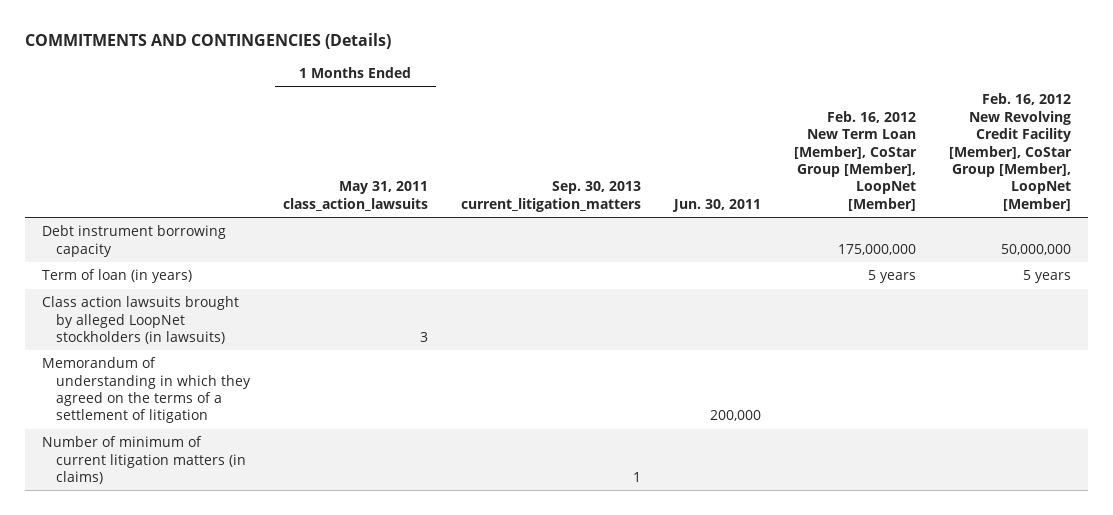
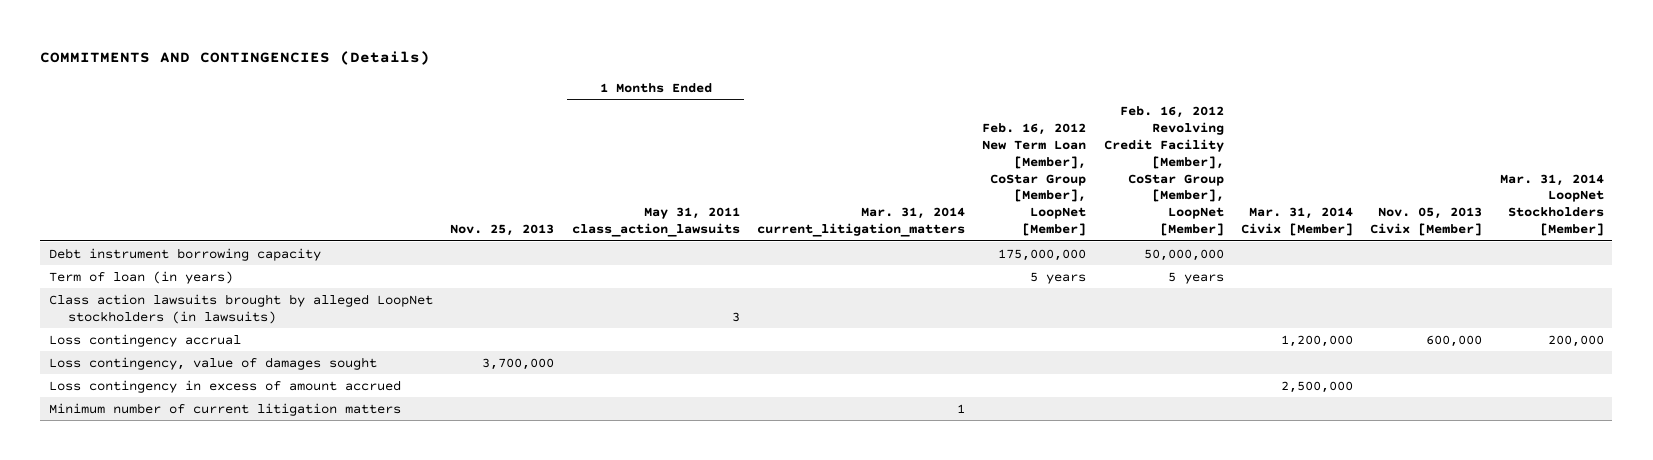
[461,181,642,212] Sep. 30, 2013 current_litigation_matters -> none
[672,198,762,212] Jun. 30, 2011 -> none
[949,93,1073,211] Feb. 16, 2012 New Revolving Credit Facility [Member], CoStar Group [Member], LoopNet [Member] -> none
none -> [450,224,555,237] Nov. 25, 2013
none -> [757,207,966,238] Mar. 31, 2014 current_litigation_matters
none -> [1103,106,1224,237] Feb. 16, 2012 Revolving Credit Facility [Member], CoStar Group [Member], LoopNet [Member]
none -> [1241,207,1354,237] Mar. 31, 2014 Civix [Member]
none -> [1370,207,1483,237] Nov. 05, 2013 Civix [Member]
none -> [1499,173,1604,237] Mar. 31, 2014 LoopNet Stockholders [Member]
none -> [49,333,242,347] Loss contingency accrual
none -> [49,356,378,370] Loss contingency, value of damages sought
[41,357,251,424] Memorandum of understanding in which they agreed on the terms of a settlement of litigation -> [49,379,402,393] Loss contingency in excess of amount accrued
[41,436,246,484] Number of minimum of current litigation matters (in claims) -> [49,402,402,416] Minimum number of current litigation matters

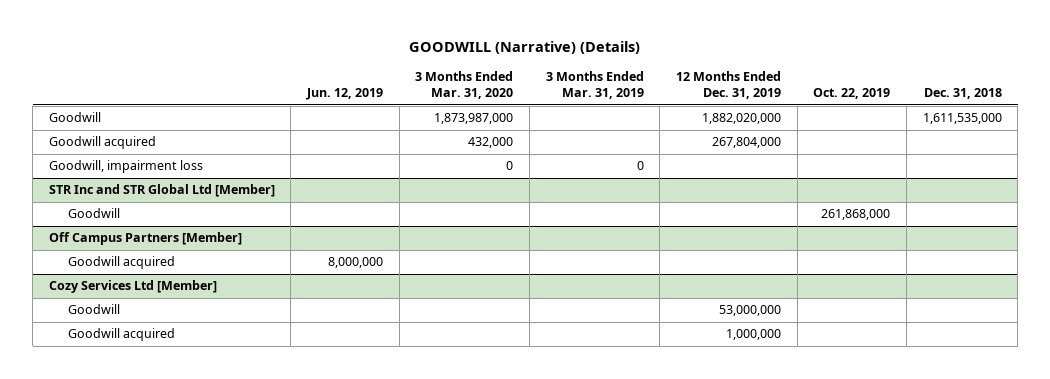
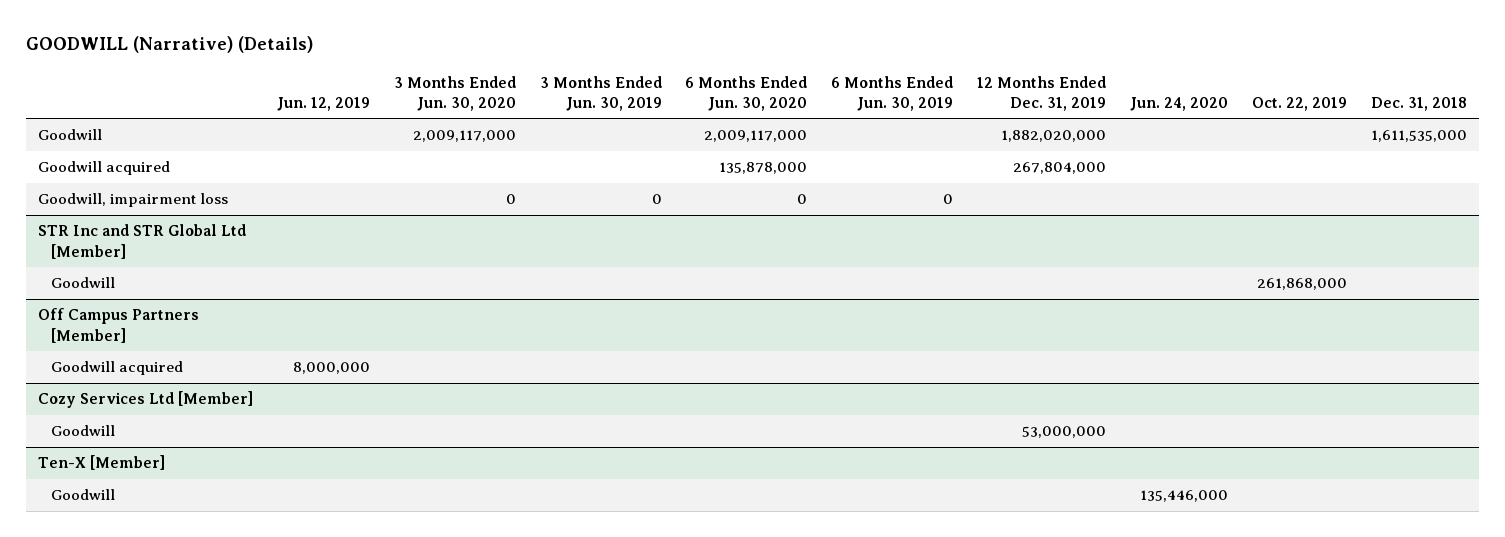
[415,71,514,100] 3 Months Ended Mar. 31, 2020 -> none
[545,71,644,100] 3 Months Ended Mar. 31, 2019 -> none
none -> [393,75,516,111] 3 Months Ended Jun. 30, 2020
none -> [539,75,662,111] 3 Months Ended Jun. 30, 2019
none -> [685,75,808,111] 6 Months Ended Jun. 30, 2020
none -> [831,75,954,111] 6 Months Ended Jun. 30, 2019
none -> [1129,96,1228,111] Jun. 24, 2020
[67,328,175,342] Goodwill acquired -> none
none -> [37,455,165,471] Ten-X [Member]
none -> [51,489,116,501] Goodwill

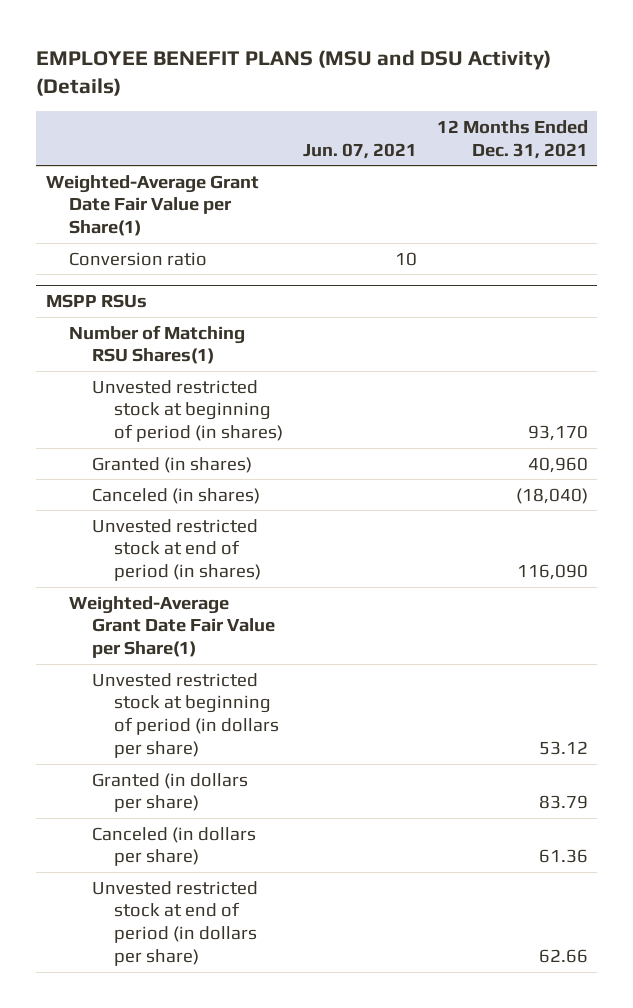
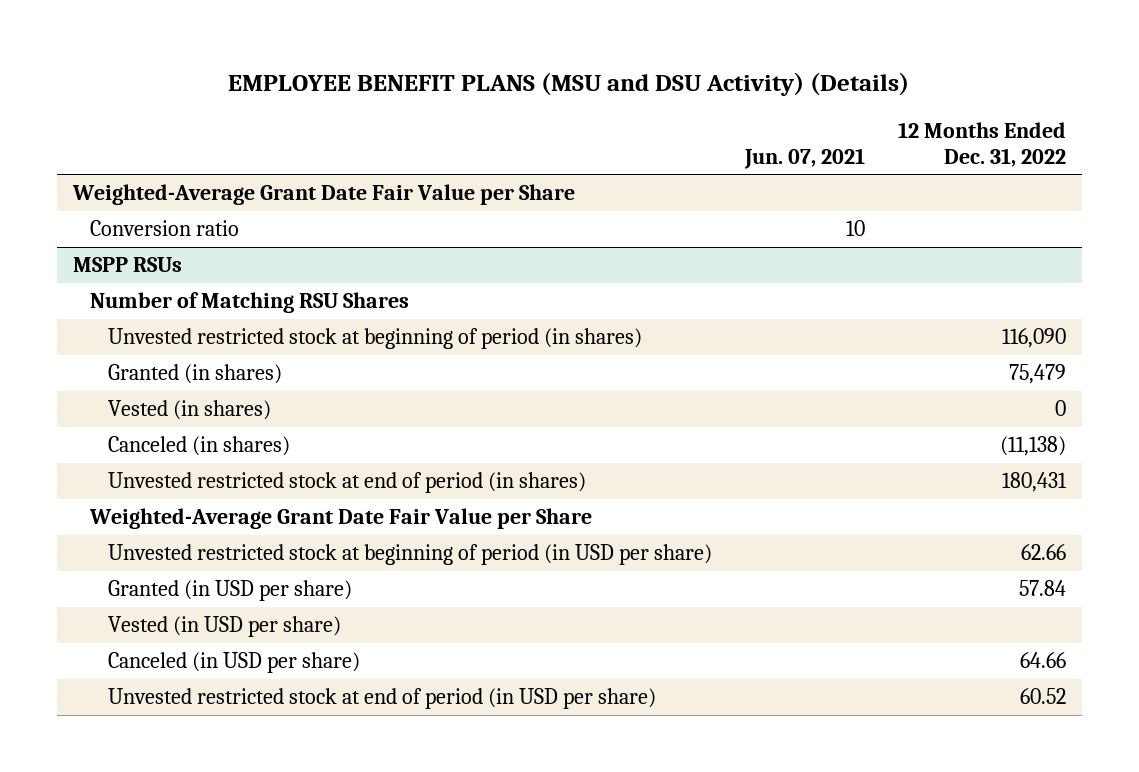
[436,119,588,159] 12 Months Ended Dec. 31, 2021 -> none
none -> [897,121,1066,167] 12 Months Ended Dec. 31, 2022
[45,174,259,237] Weighted-Average Grant Date Fair Value per Share(1) -> [72,184,576,206] Weighted-Average Grant Date Fair Value per Share
[68,324,245,365] Number of Matching RSU Shares(1) -> [90,292,410,314] Number of Matching RSU Shares
none -> [107,400,271,421] Vested (in shares)
[68,595,275,659] Weighted-Average Grant Date Fair Value per Share(1) -> [89,508,593,530] Weighted-Average Grant Date Fair Value per Share
[91,672,280,758] Unvested restricted stock at beginning of period (in dollars per share) -> [107,544,712,566] Unvested restricted stock at beginning of period (in USD per share)
[91,772,248,813] Granted (in dollars per share) -> [107,580,352,602] Granted (in USD per share)
none -> [107,616,341,638] Vested (in USD per share)
[91,826,256,867] Canceled (in dollars per share) -> [107,652,360,674] Canceled (in USD per share)
[91,880,258,966] Unvested restricted stock at end of period (in dollars per share) -> [107,688,656,710] Unvested restricted stock at end of period (in USD per share)

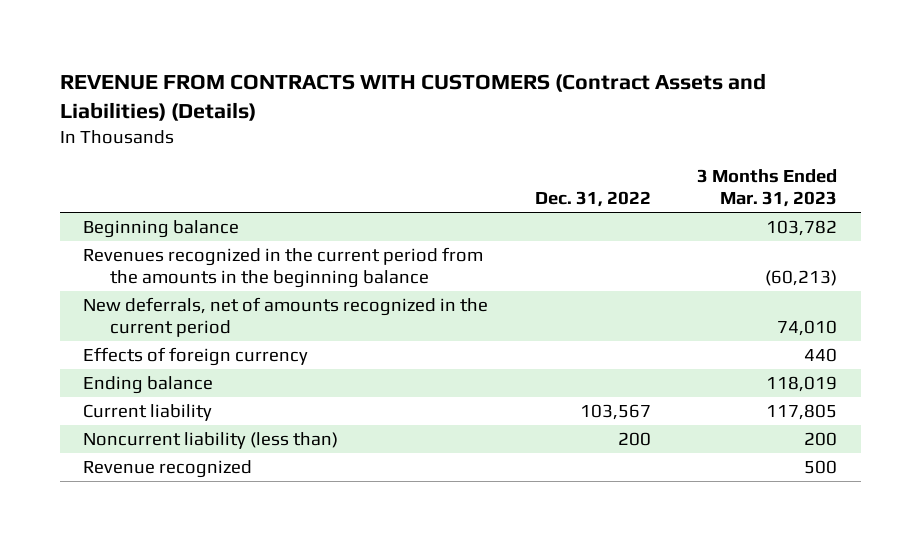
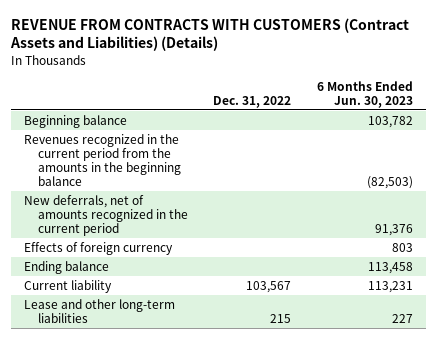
[697,169,838,208] 3 Months Ended Mar. 31, 2023 -> none
none -> [317,80,414,108] 6 Months Ended Jun. 30, 2023
[83,432,339,450] Noncurrent liability (less than) -> none
[83,460,253,479] Revenue recognized -> none
none -> [23,298,175,323] Lease and other long-term liabilities

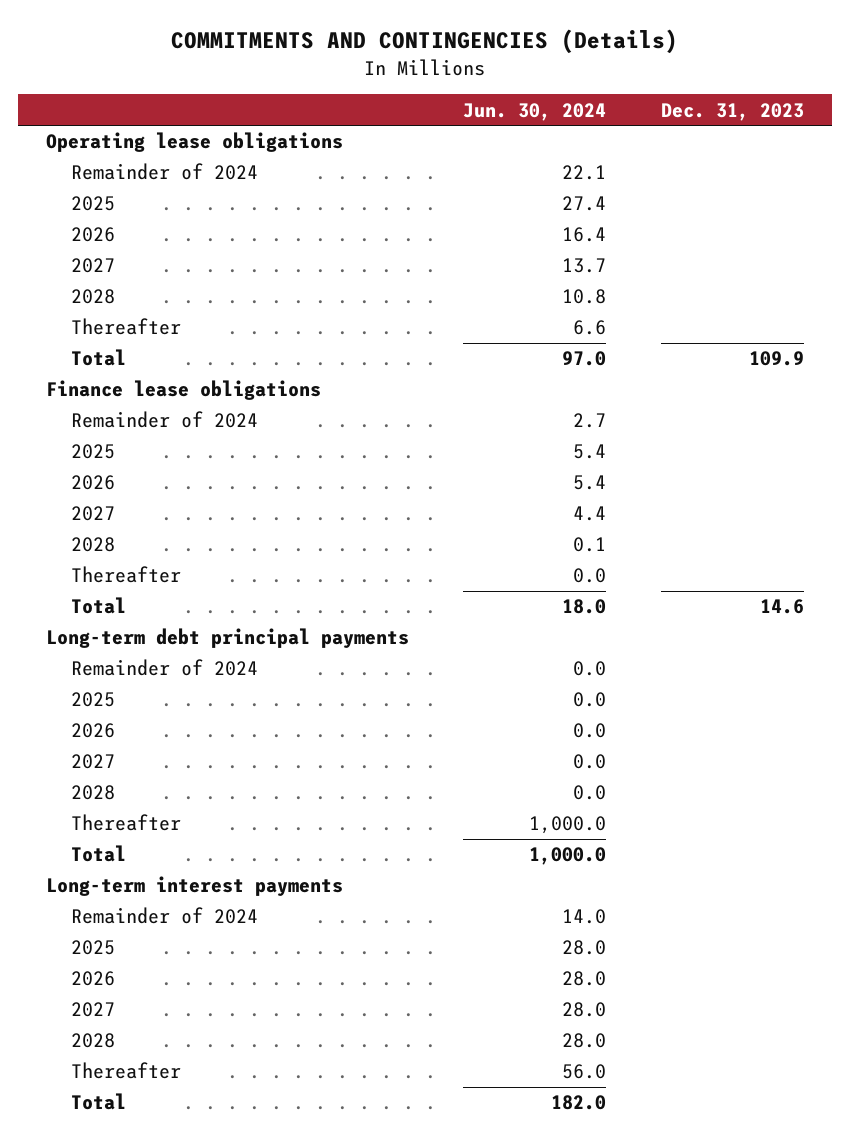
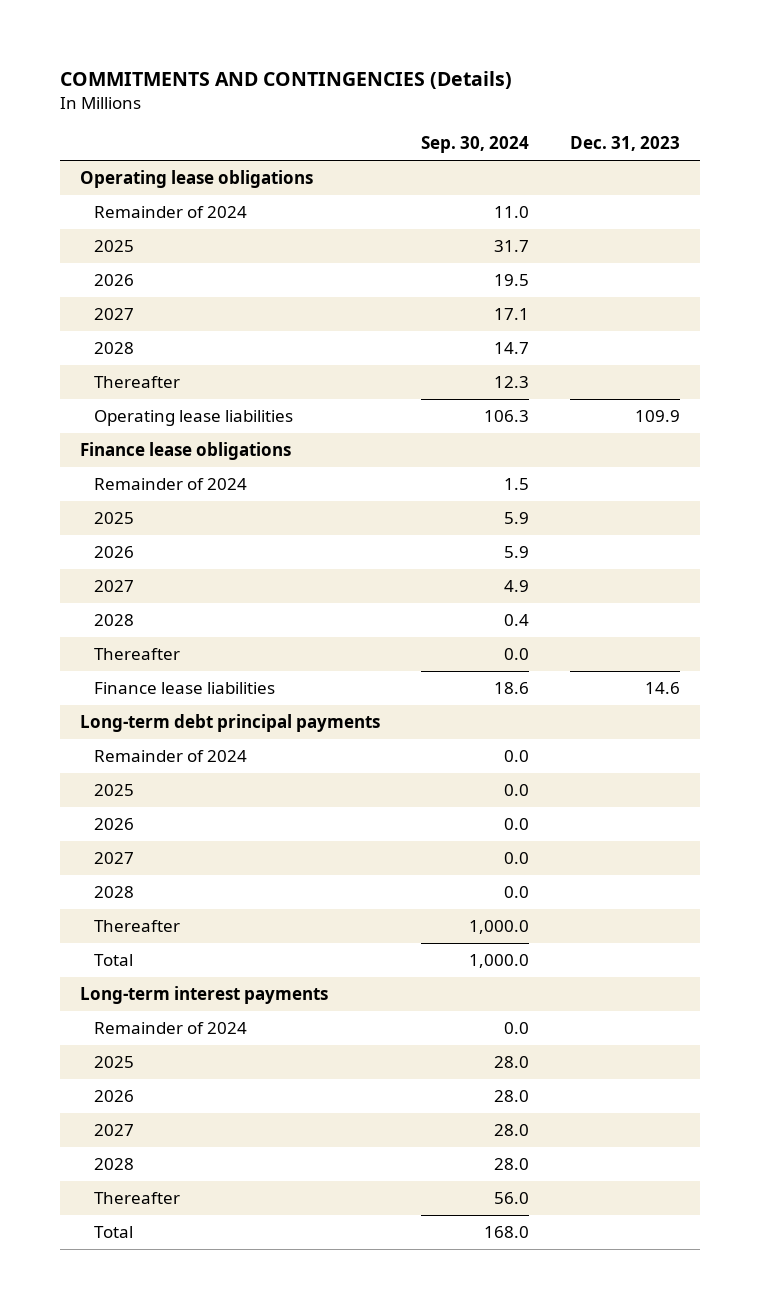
[463,102,607,121] Jun. 30, 2024 -> none
none -> [420,136,529,154] Sep. 30, 2024
[71,349,127,367] Total -> [94,410,294,427] Operating lease liabilities
[71,597,127,615] Total -> [94,682,276,695] Finance lease liabilities

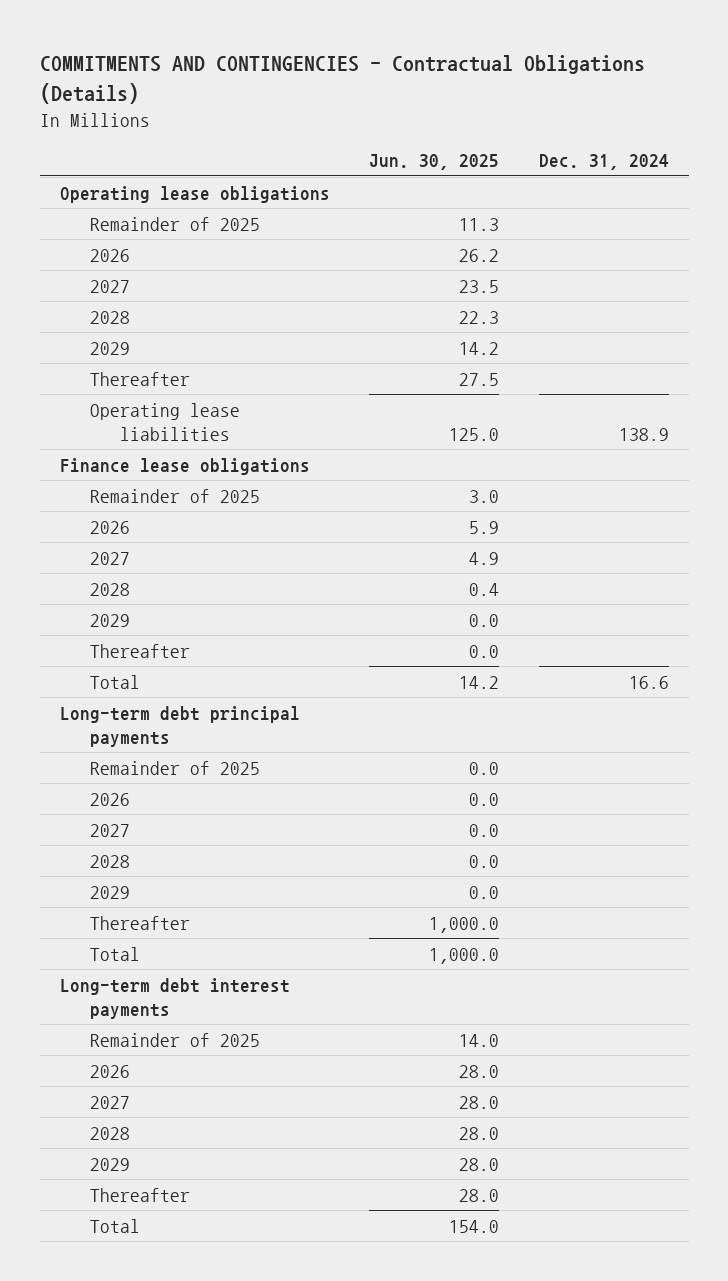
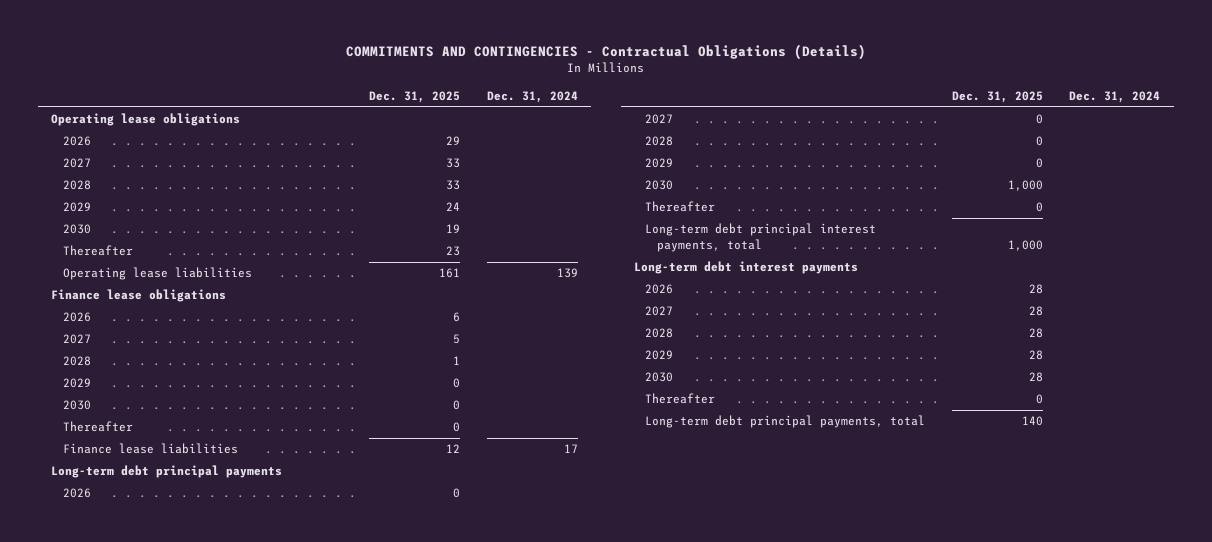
[369,154,500,171] Jun. 30, 2025 -> none
none -> [369,90,461,103] Dec. 31, 2025
[89,216,260,231] Remainder of 2025 -> none
none -> [62,224,91,235] 2030
[618,428,669,442] 138.9 -> [556,268,578,279] 139
[89,488,260,503] Remainder of 2025 -> none
none -> [62,400,91,411] 2030
[89,674,140,689] Total -> none
none -> [62,443,238,455] Finance lease liabilities
[89,760,260,775] Remainder of 2025 -> none
none -> [645,180,674,191] 2030
[89,946,140,961] Total -> none
none -> [645,223,877,252] Long-term debt principal interest payments, total
[89,1032,260,1047] Remainder of 2025 -> none
none -> [645,372,674,383] 2030
[89,1218,140,1233] Total -> none
none -> [645,415,926,429] Long-term debt principal payments, total

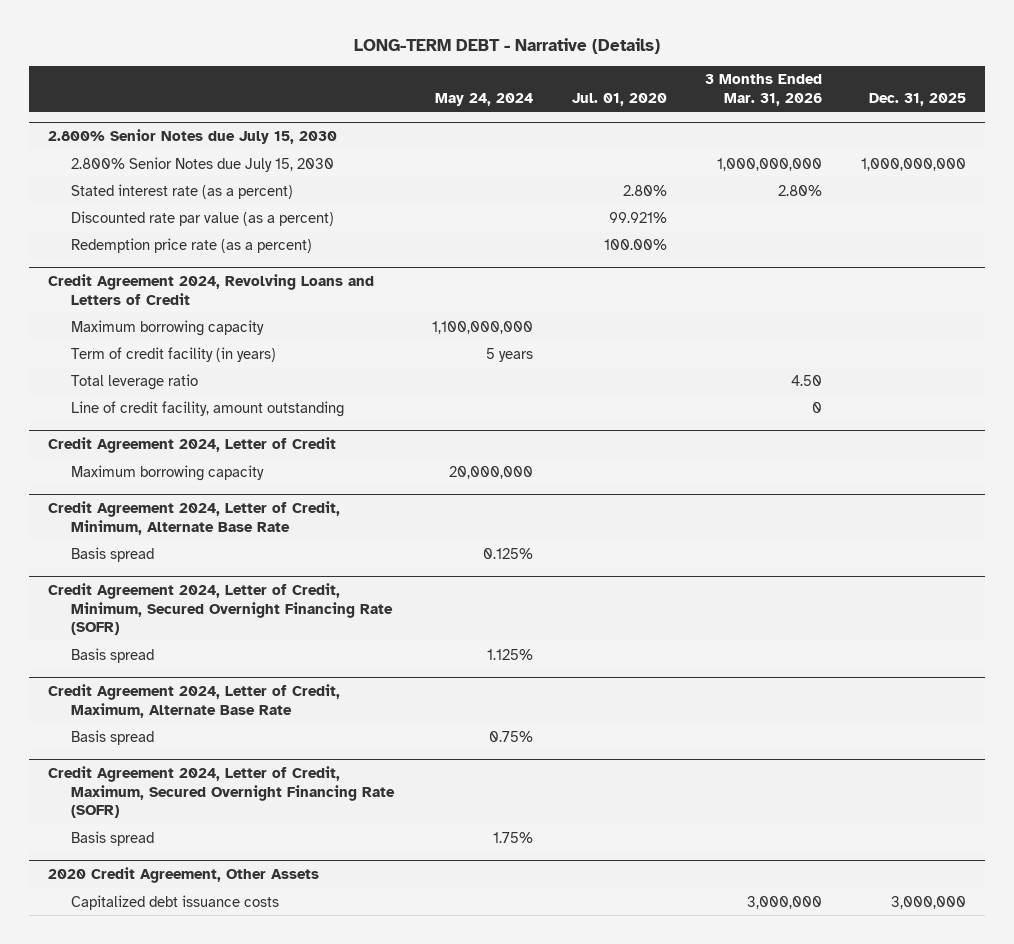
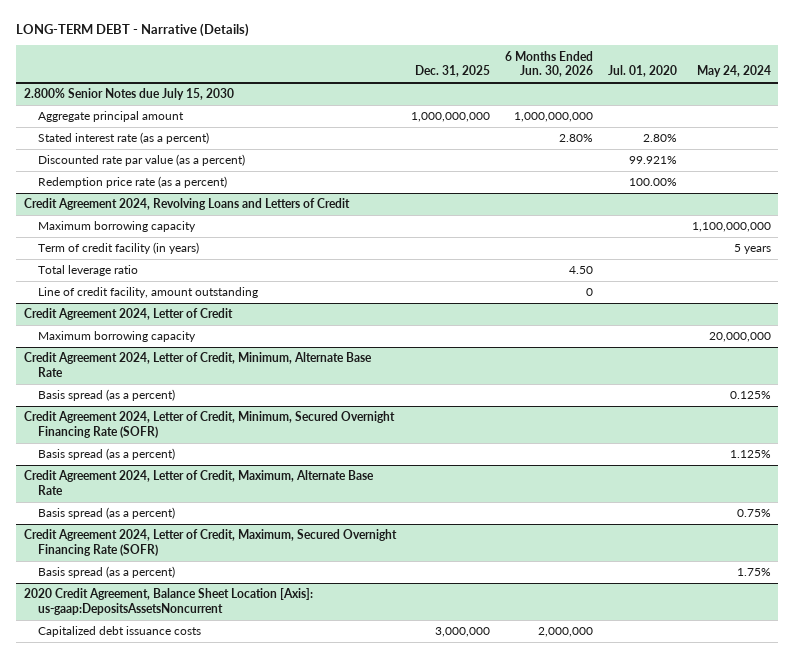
[705,74,823,107] 3 Months Ended Mar. 31, 2026 -> none
none -> [504,50,593,78] 6 Months Ended Jun. 30, 2026
[70,156,334,172] 2.800% Senior Notes due July 15, 2030 -> [37,111,184,123] Aggregate principal amount
[70,546,154,562] Basis spread -> [37,389,175,402] Basis spread (as a percent)
[70,647,154,663] Basis spread -> [37,448,175,461] Basis spread (as a percent)
[70,729,154,745] Basis spread -> [37,507,175,520] Basis spread (as a percent)
[70,830,154,846] Basis spread -> [37,566,175,579] Basis spread (as a percent)
[47,866,319,883] 2020 Credit Agreement, Other Assets -> [23,588,313,615] 2020 Credit Agreement, Balance Sheet Location [Axis]: us-gaap:DepositsAssetsNoncurrent

